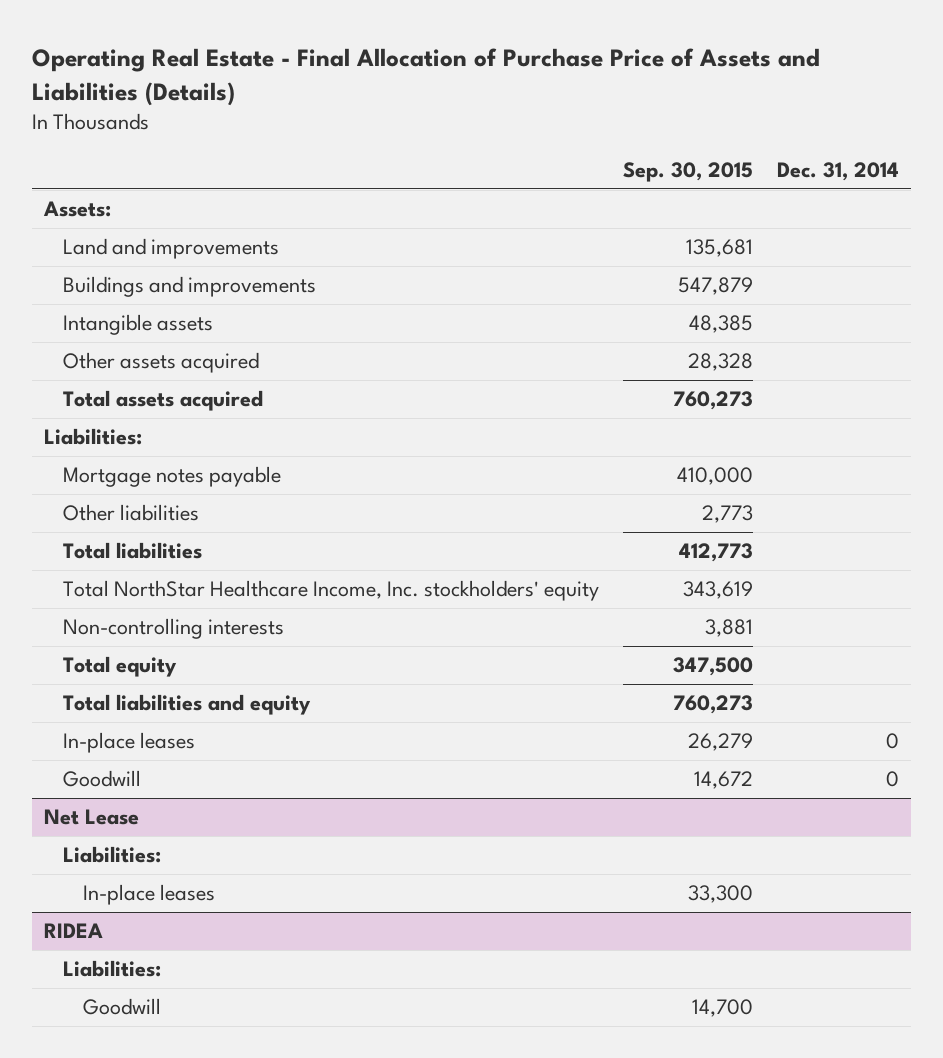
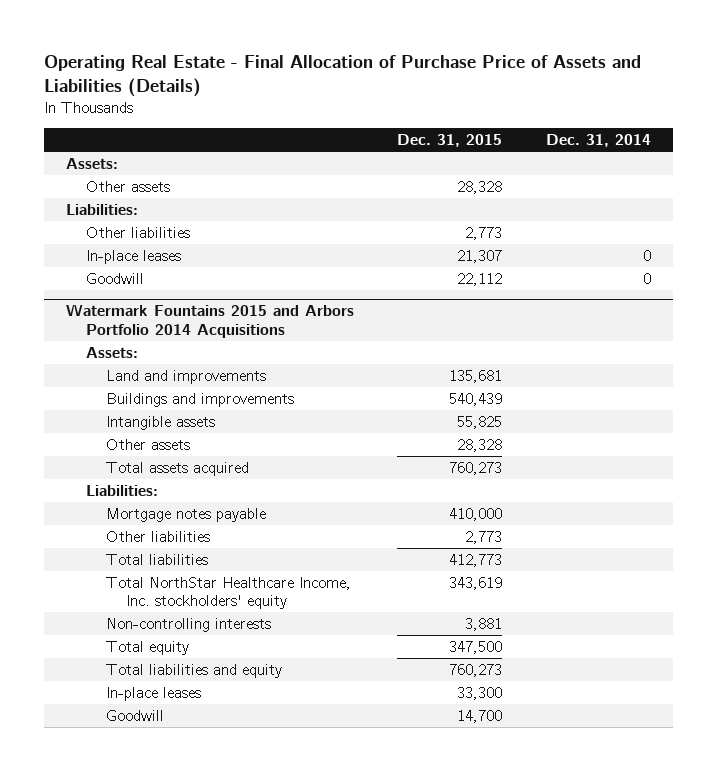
[623,162,754,183] Sep. 30, 2015 -> none
none -> [397,134,503,148] Dec. 31, 2015
[63,238,280,260] Land and improvements -> none
[63,276,317,298] Buildings and improvements -> none
[63,314,214,336] Intangible assets -> none
[63,390,264,412] Total assets acquired -> none
[63,352,260,374] Other assets acquired -> [86,180,171,192] Other assets
[63,466,282,488] Mortgage notes payable -> none
[63,542,203,560] Total liabilities -> none
[63,580,600,602] Total NorthStar Healthcare Income, Inc. stockholders' equity -> none
[63,618,285,640] Non-controlling interests -> none
[63,656,178,678] Total equity -> none
[63,694,312,716] Total liabilities and equity -> none
[43,809,139,826] Net Lease -> none
[63,846,162,864] Liabilities: -> none
[82,884,215,906] In-place leases -> none
[43,923,103,939] RIDEA -> none
[63,960,162,978] Liabilities: -> none
[82,998,161,1016] Goodwill -> none
none -> [65,303,354,338] Watermark Fountains 2015 and Arbors Portfolio 2014 Acquisitions
none -> [86,346,139,358] Assets:
none -> [106,369,267,384] Land and improvements
none -> [106,392,295,407] Buildings and improvements
none -> [106,415,216,430] Intangible assets
none -> [106,438,191,450] Other assets
none -> [106,461,250,476] Total assets acquired
none -> [86,484,159,496] Liabilities:
none -> [106,507,267,522] Mortgage notes payable
none -> [106,530,211,542] Other liabilities
none -> [106,553,209,565] Total liabilities
none -> [106,576,352,610] Total NorthStar Healthcare Income, Inc. stockholders' equity
none -> [106,617,272,632] Non-controlling interests
none -> [106,640,190,655] Total equity
none -> [106,663,283,678] Total liabilities and equity
none -> [106,686,202,701] In-place leases
none -> [106,709,165,721] Goodwill

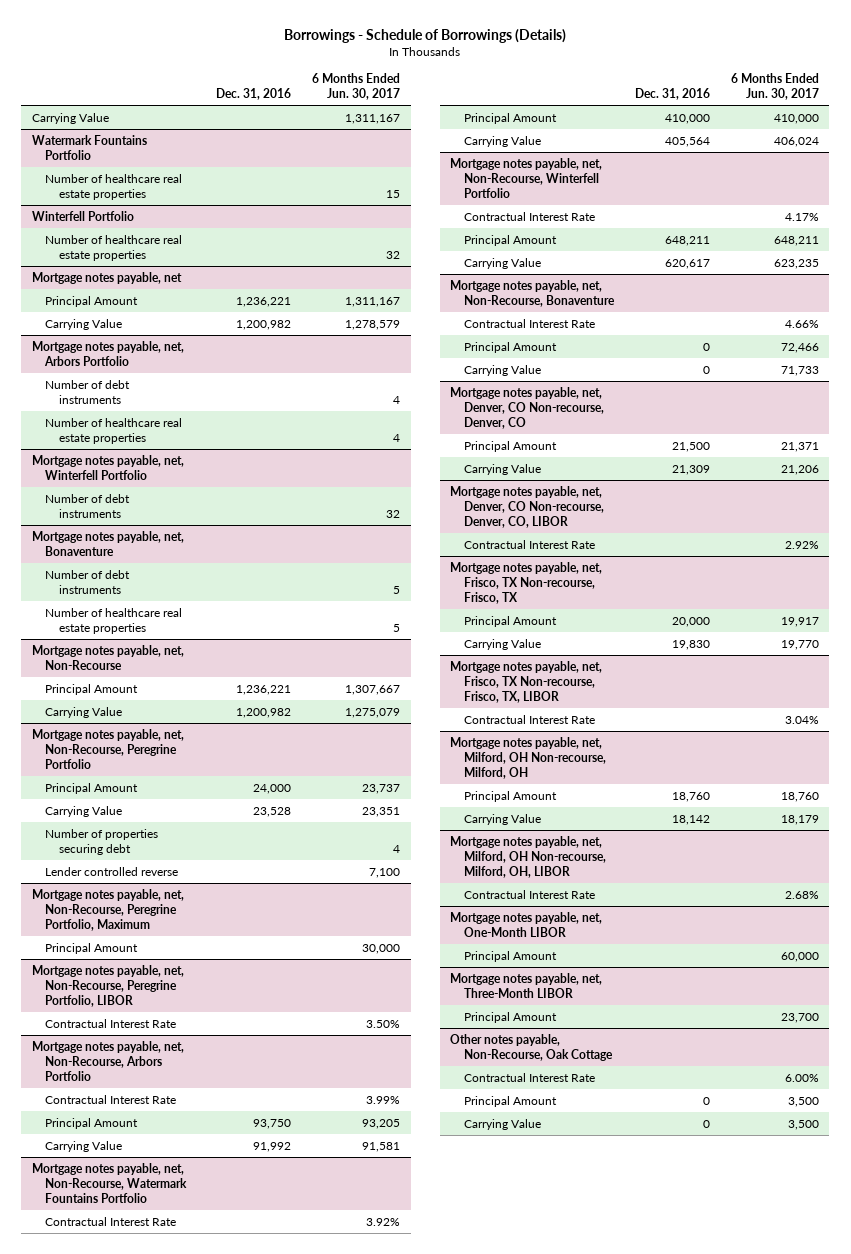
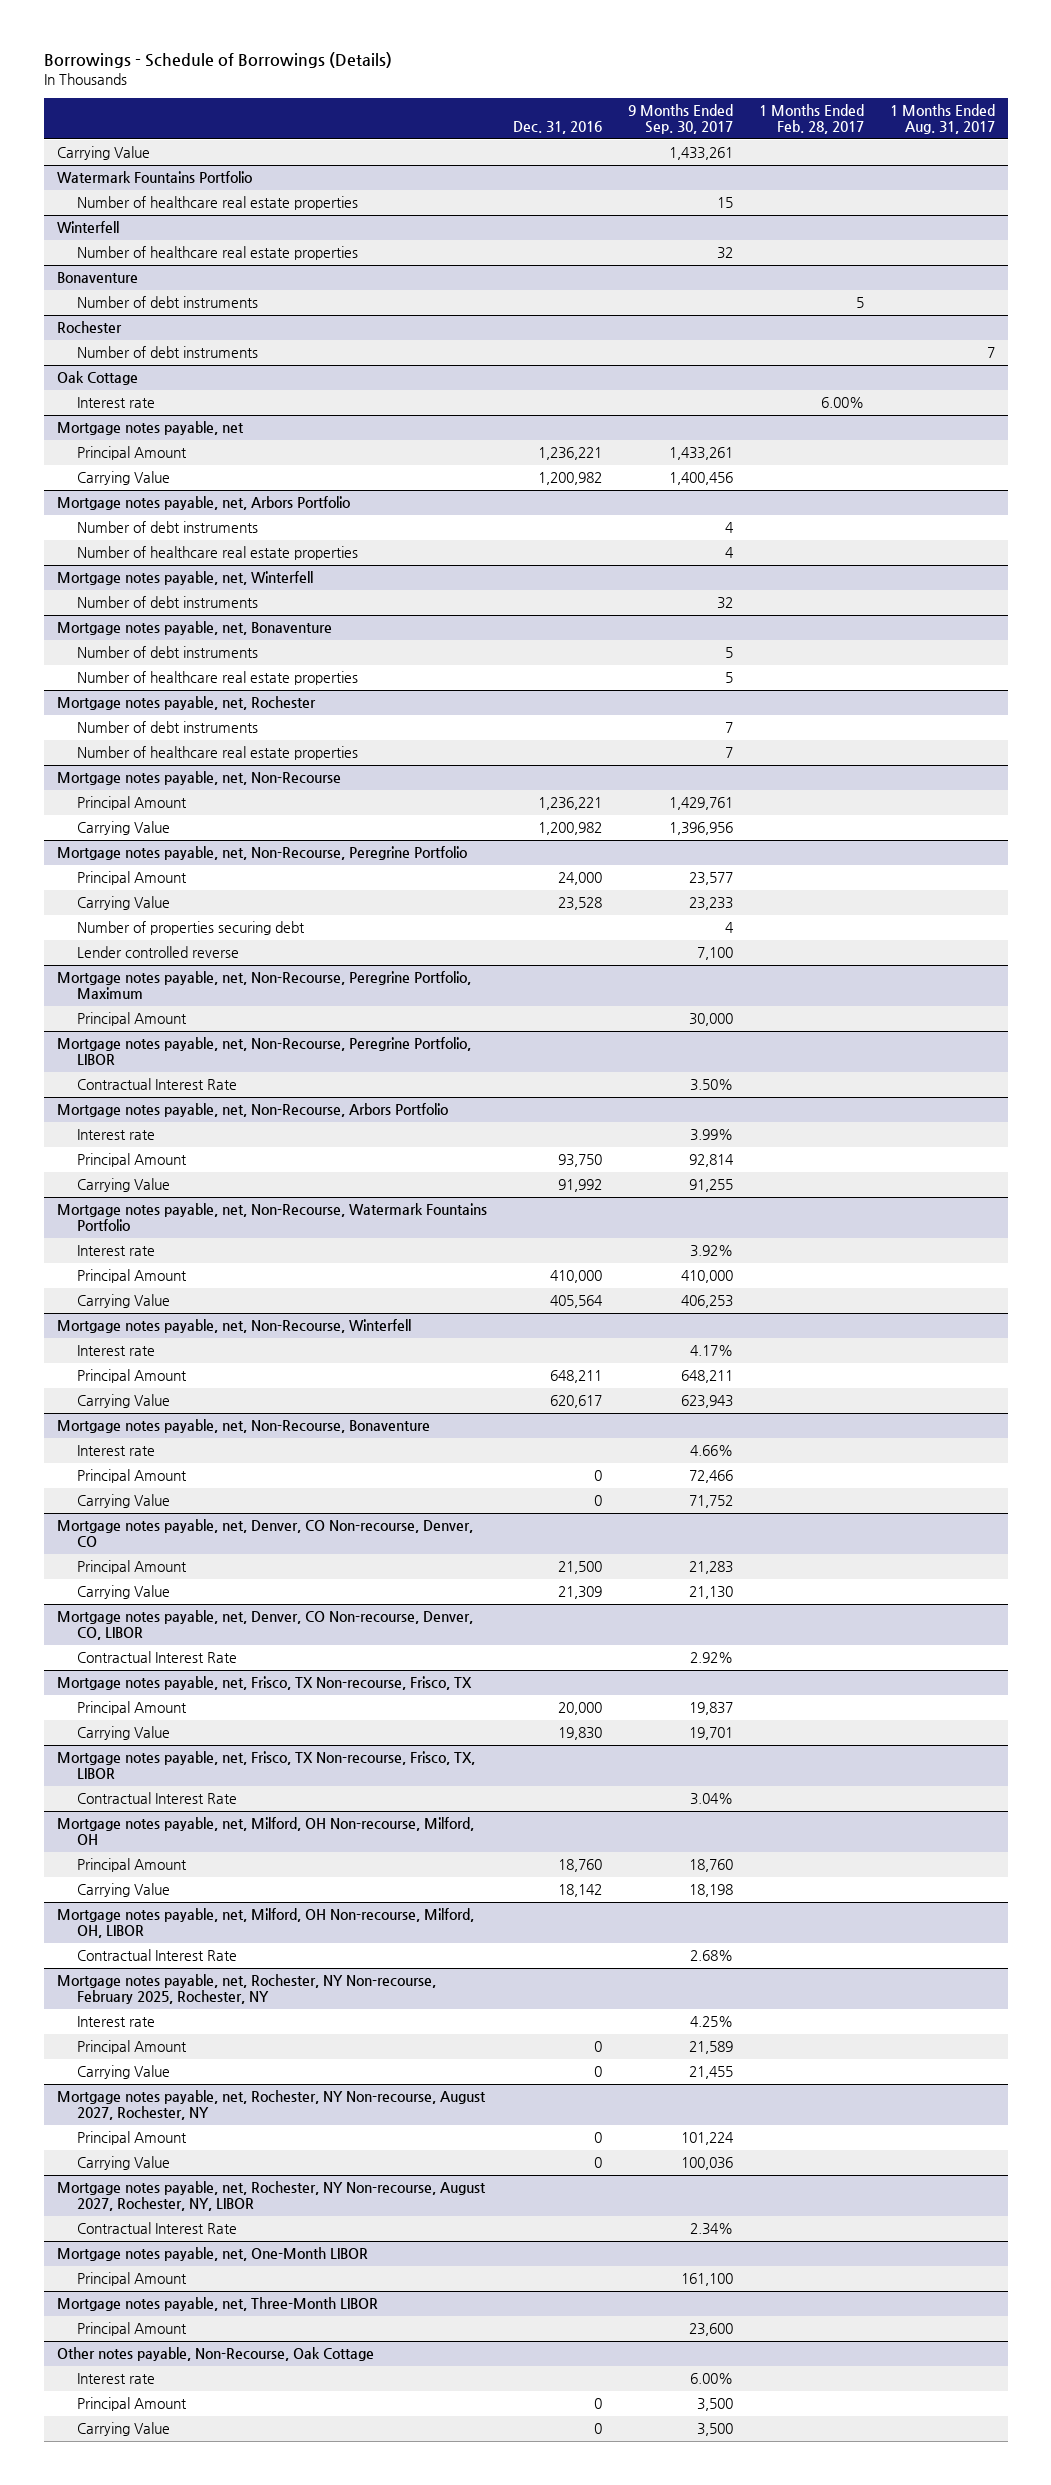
[312,72,401,101] 6 Months Ended Jun. 30, 2017 -> none
none -> [627,104,733,135] 9 Months Ended Sep. 30, 2017
none -> [758,104,864,135] 1 Months Ended Feb. 28, 2017
none -> [889,104,995,135] 1 Months Ended Aug. 31, 2017
[31,210,134,221] Winterfell Portfolio -> [56,221,119,234] Winterfell
none -> [56,272,138,284] Bonaventure
none -> [76,296,258,309] Number of debt instruments
none -> [56,321,122,334] Rochester
none -> [76,346,258,359] Number of debt instruments
none -> [56,371,138,386] Oak Cottage
none -> [76,397,155,409] Interest rate
[31,454,184,480] Mortgage notes payable, net, Winterfell Portfolio -> [56,571,313,586] Mortgage notes payable, net, Winterfell
none -> [56,696,316,711] Mortgage notes payable, net, Rochester
none -> [76,721,258,734] Number of debt instruments
none -> [76,746,358,761] Number of healthcare real estate properties
[45,1094,177,1104] Contractual Interest Rate -> [76,1129,155,1141] Interest rate
[45,1216,177,1226] Contractual Interest Rate -> [76,1245,155,1257] Interest rate
[450,157,603,198] Mortgage notes payable, net, Non-Recourse, Winterfell Portfolio -> [56,1319,411,1334] Mortgage notes payable, net, Non-Recourse, Winterfell
[463,211,595,221] Contractual Interest Rate -> [76,1345,155,1357] Interest rate
[463,318,595,328] Contractual Interest Rate -> [76,1445,155,1457] Interest rate
none -> [56,1974,436,2005] Mortgage notes payable, net, Rochester, NY Non-recourse, February 2025, Rochester, NY
none -> [76,2016,155,2028] Interest rate
none -> [76,2040,187,2055] Principal Amount
none -> [76,2065,170,2080] Carrying Value
none -> [56,2090,486,2121] Mortgage notes payable, net, Rochester, NY Non-recourse, August 2027, Rochester, NY
none -> [76,2131,187,2146] Principal Amount
none -> [76,2156,170,2171] Carrying Value
none -> [56,2181,486,2212] Mortgage notes payable, net, Rochester, NY Non-recourse, August 2027, Rochester, NY, LIBOR
none -> [76,2222,237,2235] Contractual Interest Rate
[463,1072,595,1082] Contractual Interest Rate -> [76,2373,155,2385] Interest rate

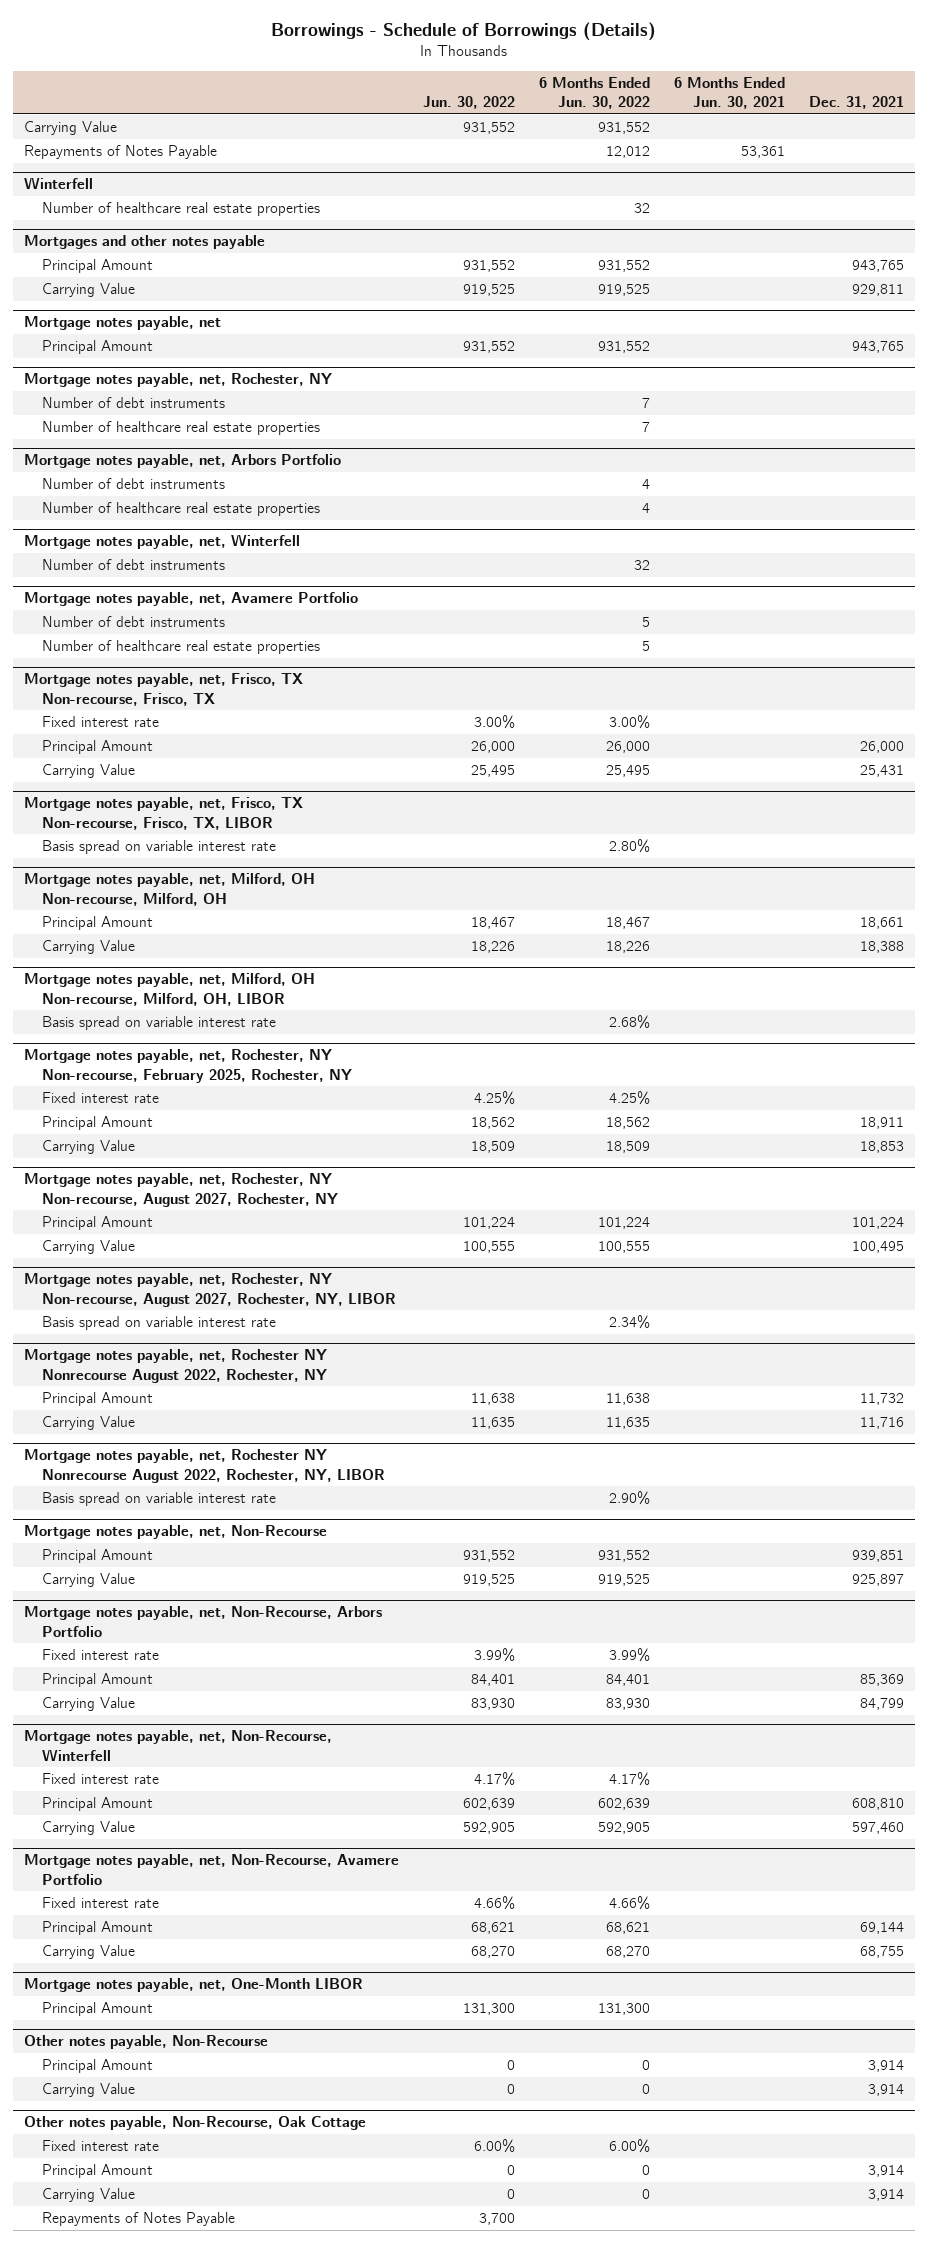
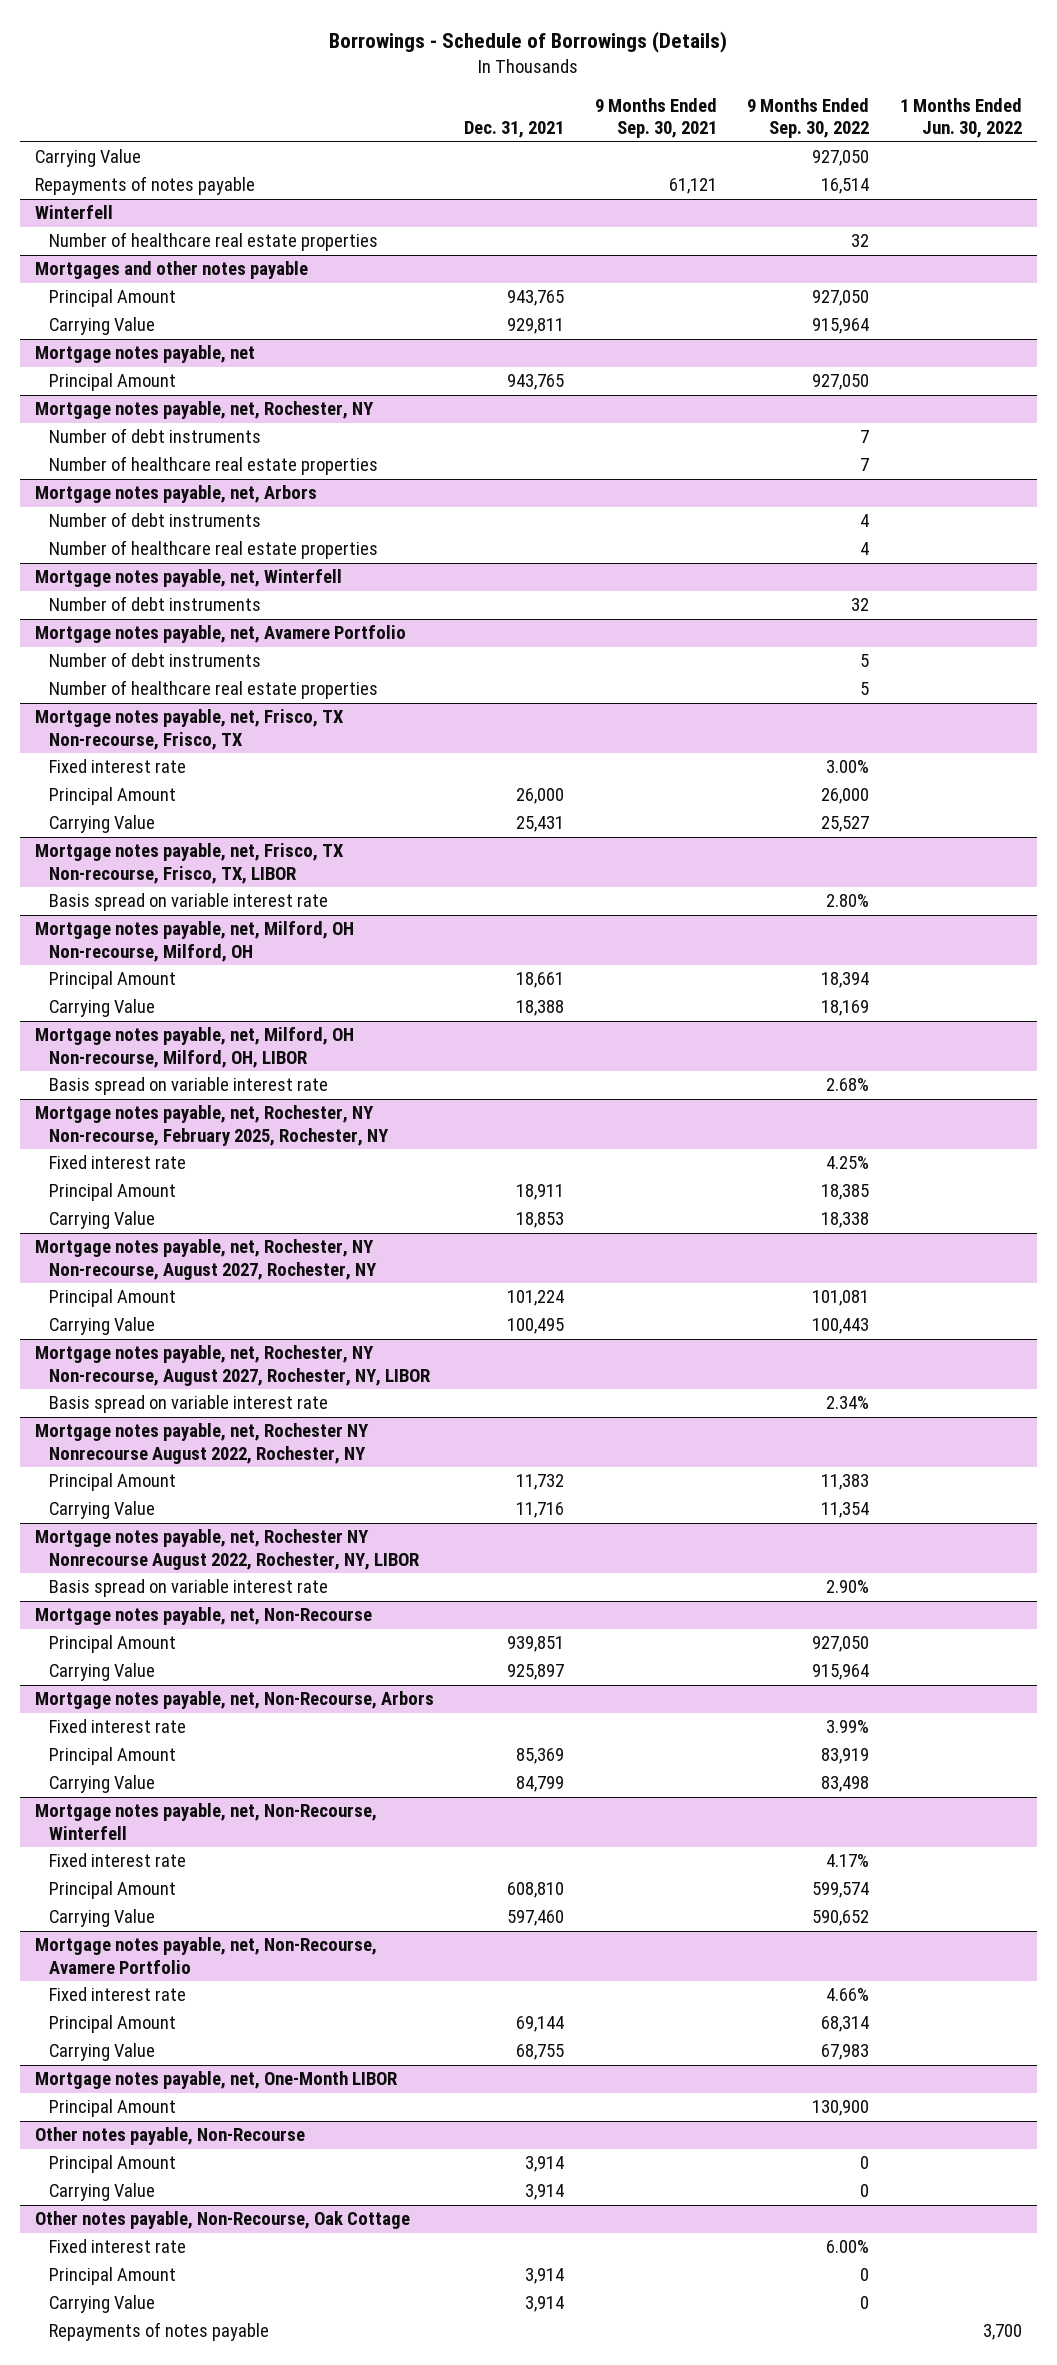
[423,96,516,110] Jun. 30, 2022 -> none
[539,77,651,110] 6 Months Ended Jun. 30, 2022 -> none
[673,77,785,110] 6 Months Ended Jun. 30, 2021 -> none
none -> [594,98,717,139] 9 Months Ended Sep. 30, 2021
none -> [747,98,870,139] 9 Months Ended Sep. 30, 2022
none -> [899,98,1022,139] 1 Months Ended Jun. 30, 2022
[24,144,218,159] Repayments of Notes Payable -> [34,176,255,196] Repayments of notes payable
[24,454,342,469] Mortgage notes payable, net, Arbors Portfolio -> [34,485,317,504] Mortgage notes payable, net, Arbors
[24,1606,383,1637] Mortgage notes payable, net, Non-Recourse, Arbors Portfolio -> [34,1691,434,1710] Mortgage notes payable, net, Non-Recourse, Arbors
[41,2211,235,2226] Repayments of Notes Payable -> [48,2322,269,2342] Repayments of notes payable

